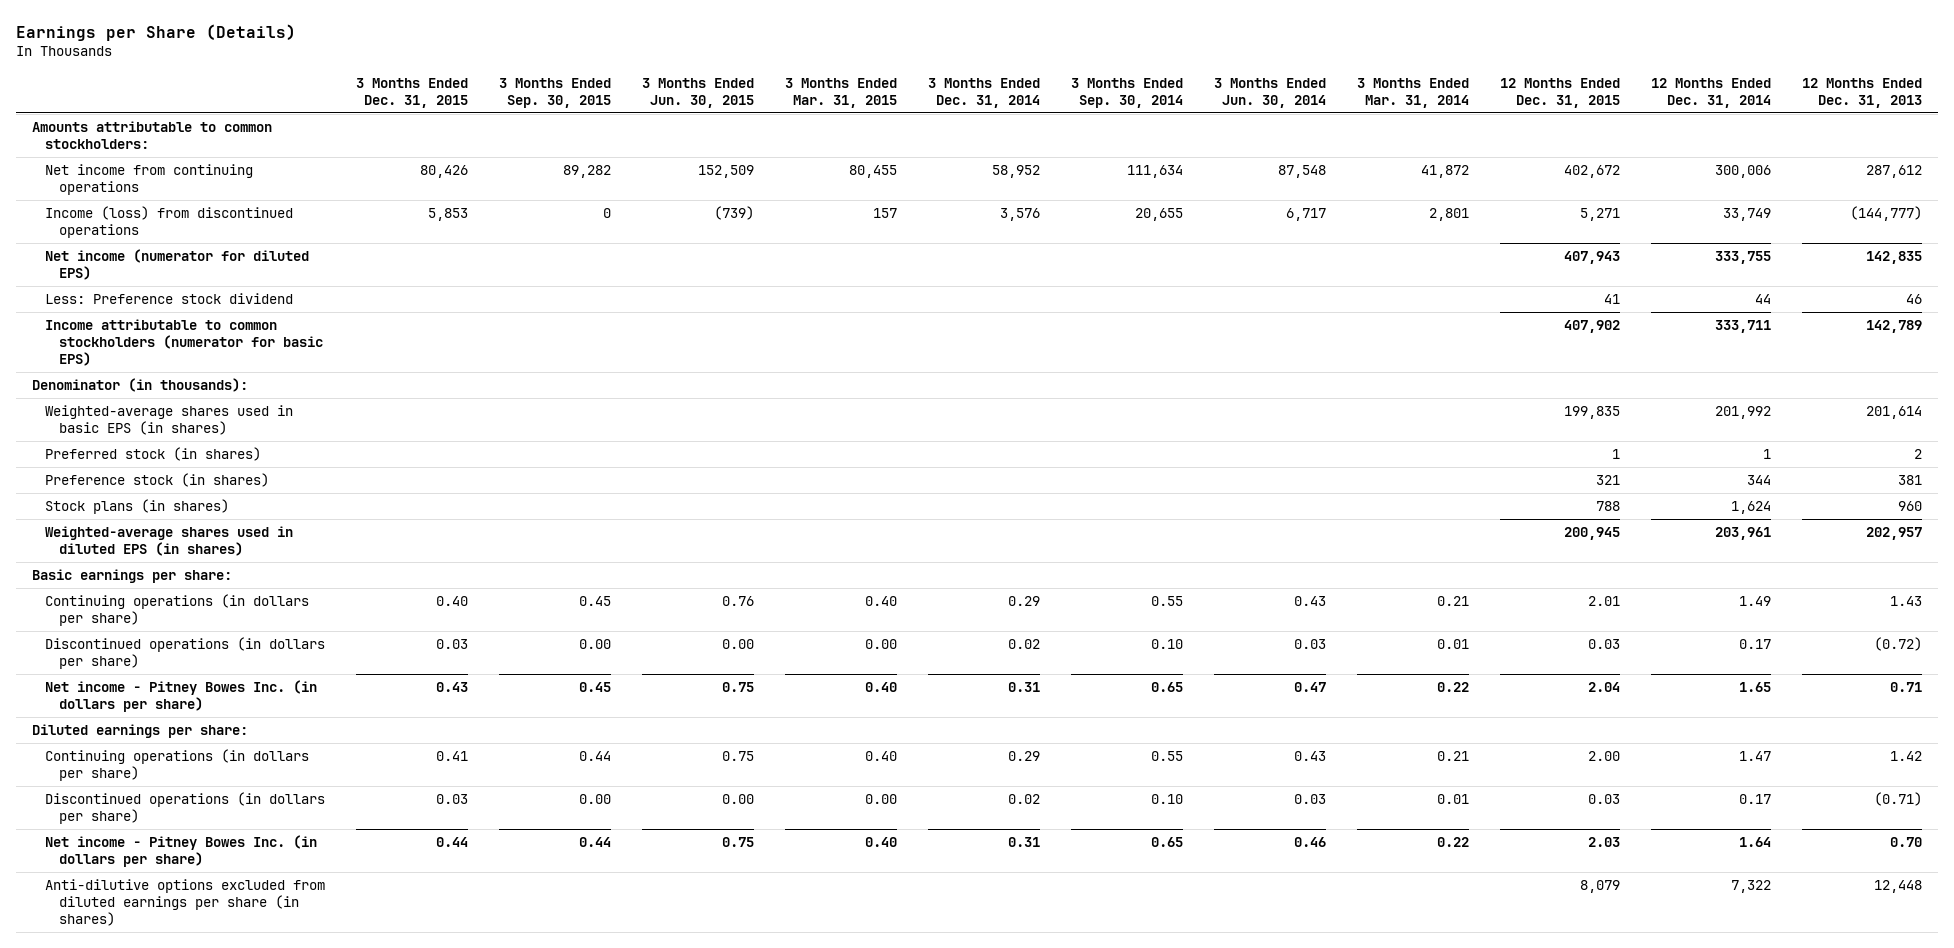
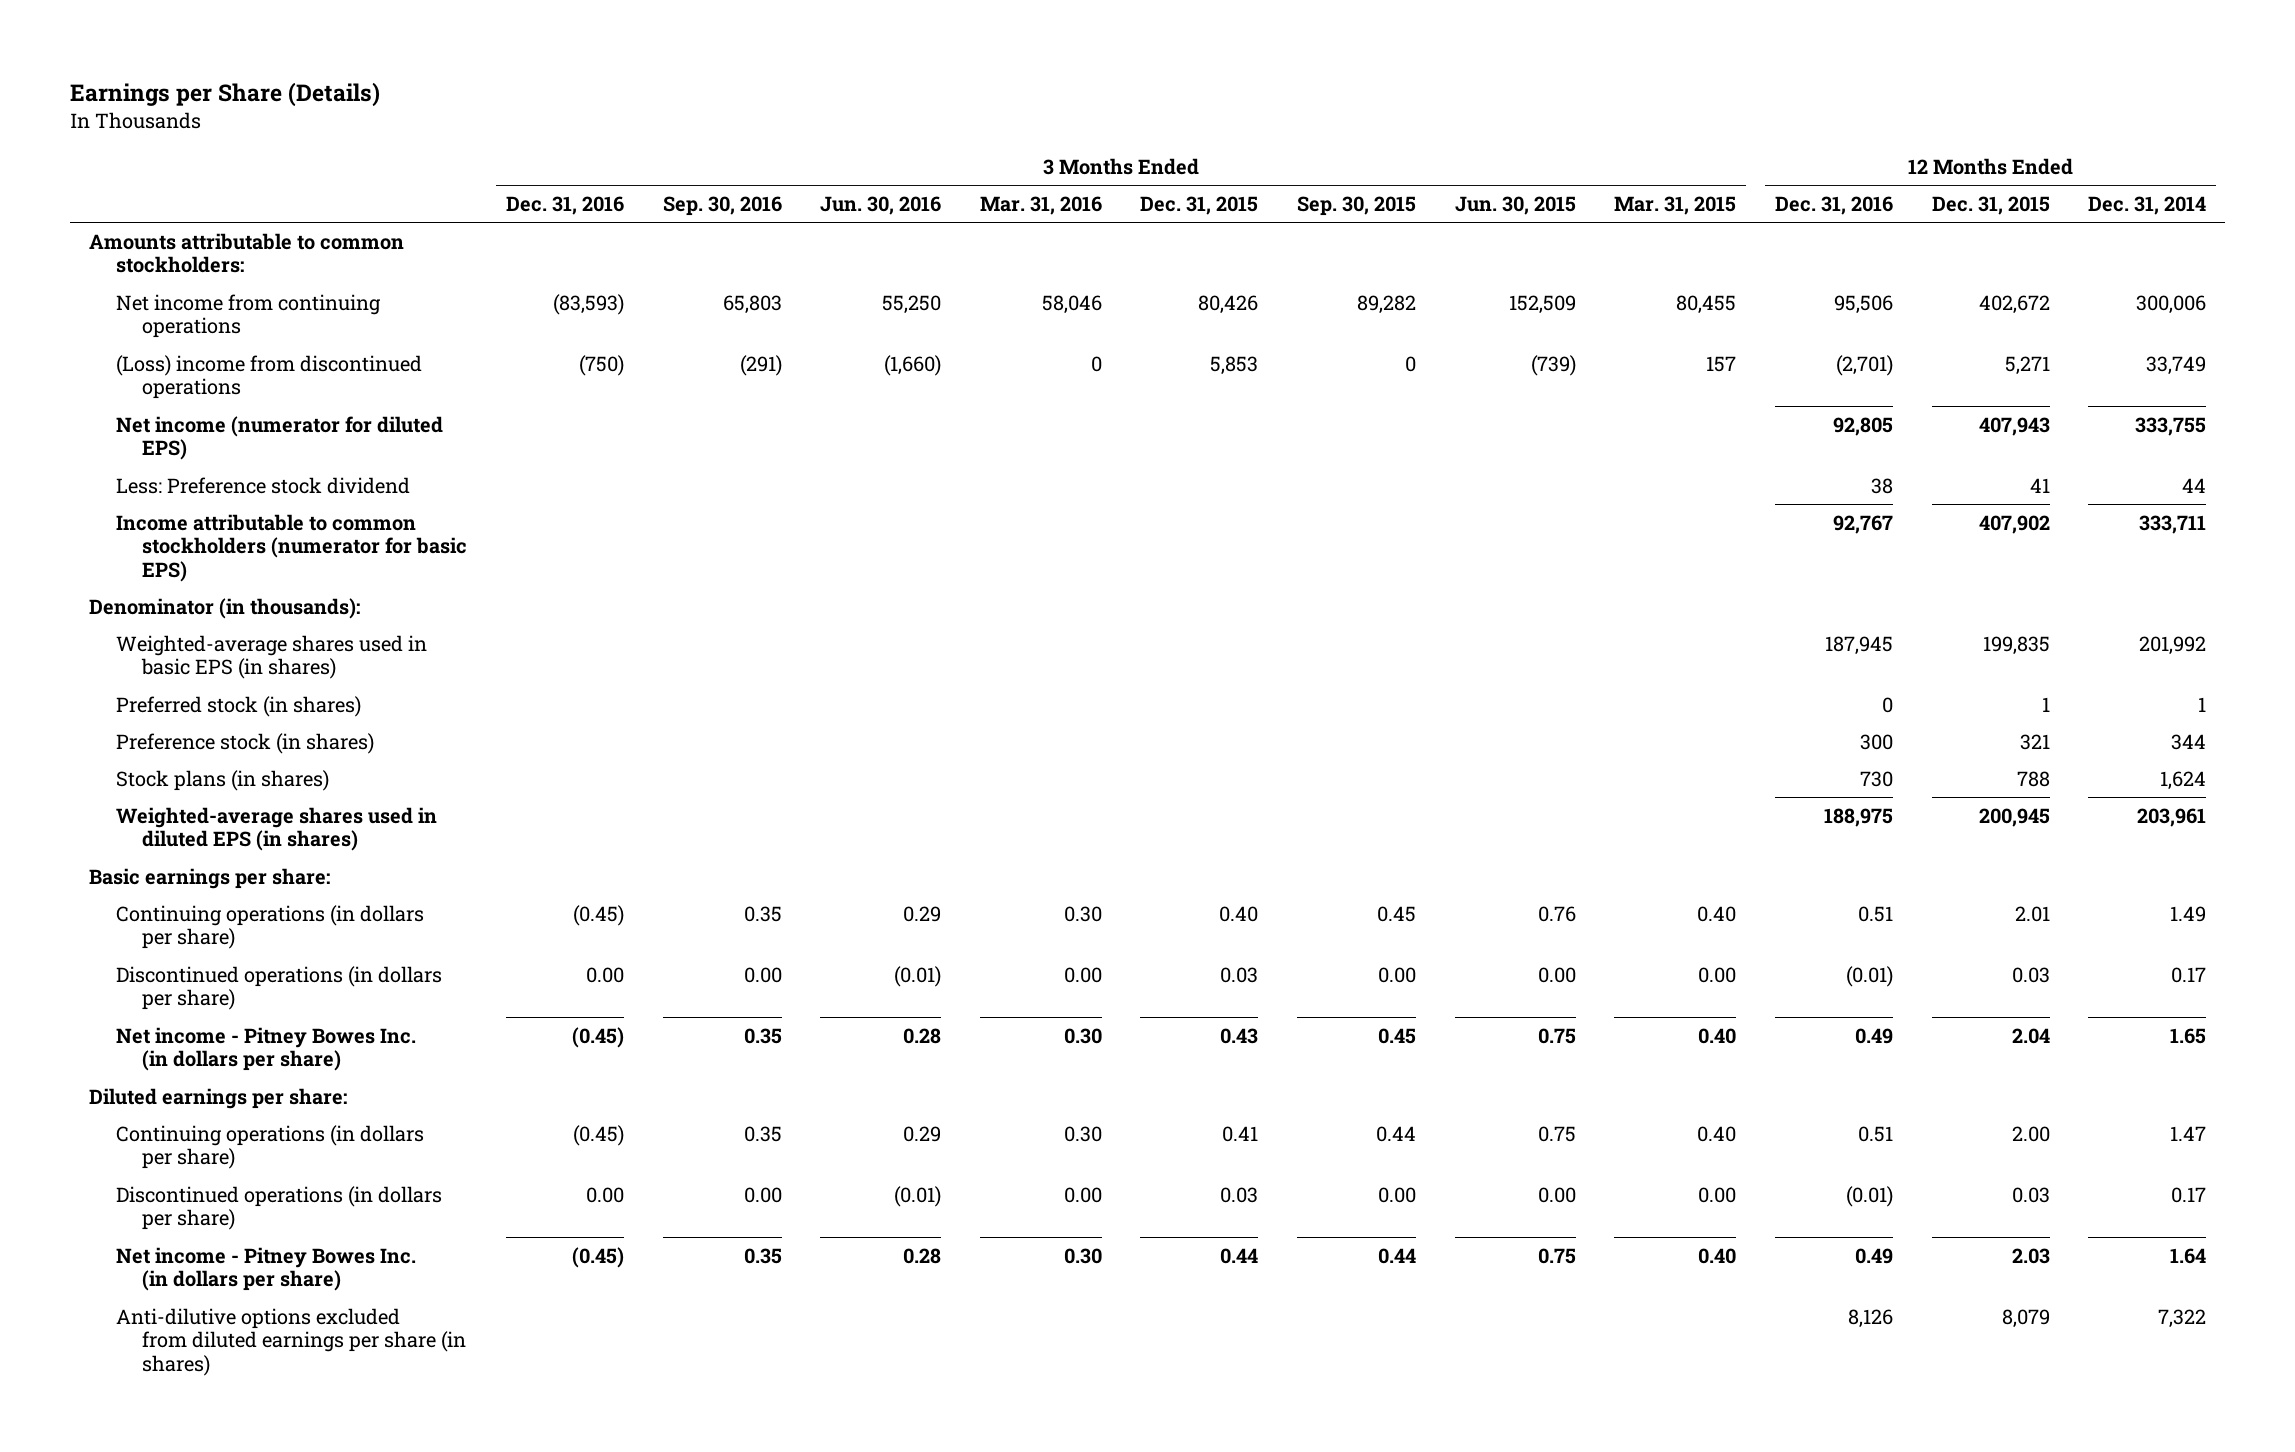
[928,77,1041,108] 3 Months Ended Dec. 31, 2014 -> none
[1071,77,1184,108] 3 Months Ended Sep. 30, 2014 -> none
[1214,77,1327,108] 3 Months Ended Jun. 30, 2014 -> none
[1357,77,1470,108] 3 Months Ended Mar. 31, 2014 -> none
[1802,77,1923,108] 12 Months Ended Dec. 31, 2013 -> none
none -> [505,195,624,215] Dec. 31, 2016
none -> [662,195,782,216] Sep. 30, 2016
none -> [820,195,942,215] Jun. 30, 2016
none -> [979,195,1102,215] Mar. 31, 2016
none -> [1774,195,1893,215] Dec. 31, 2016
[45,205,294,239] Income (loss) from discontinued operations -> [115,354,422,400] (Loss) income from discontinued operations

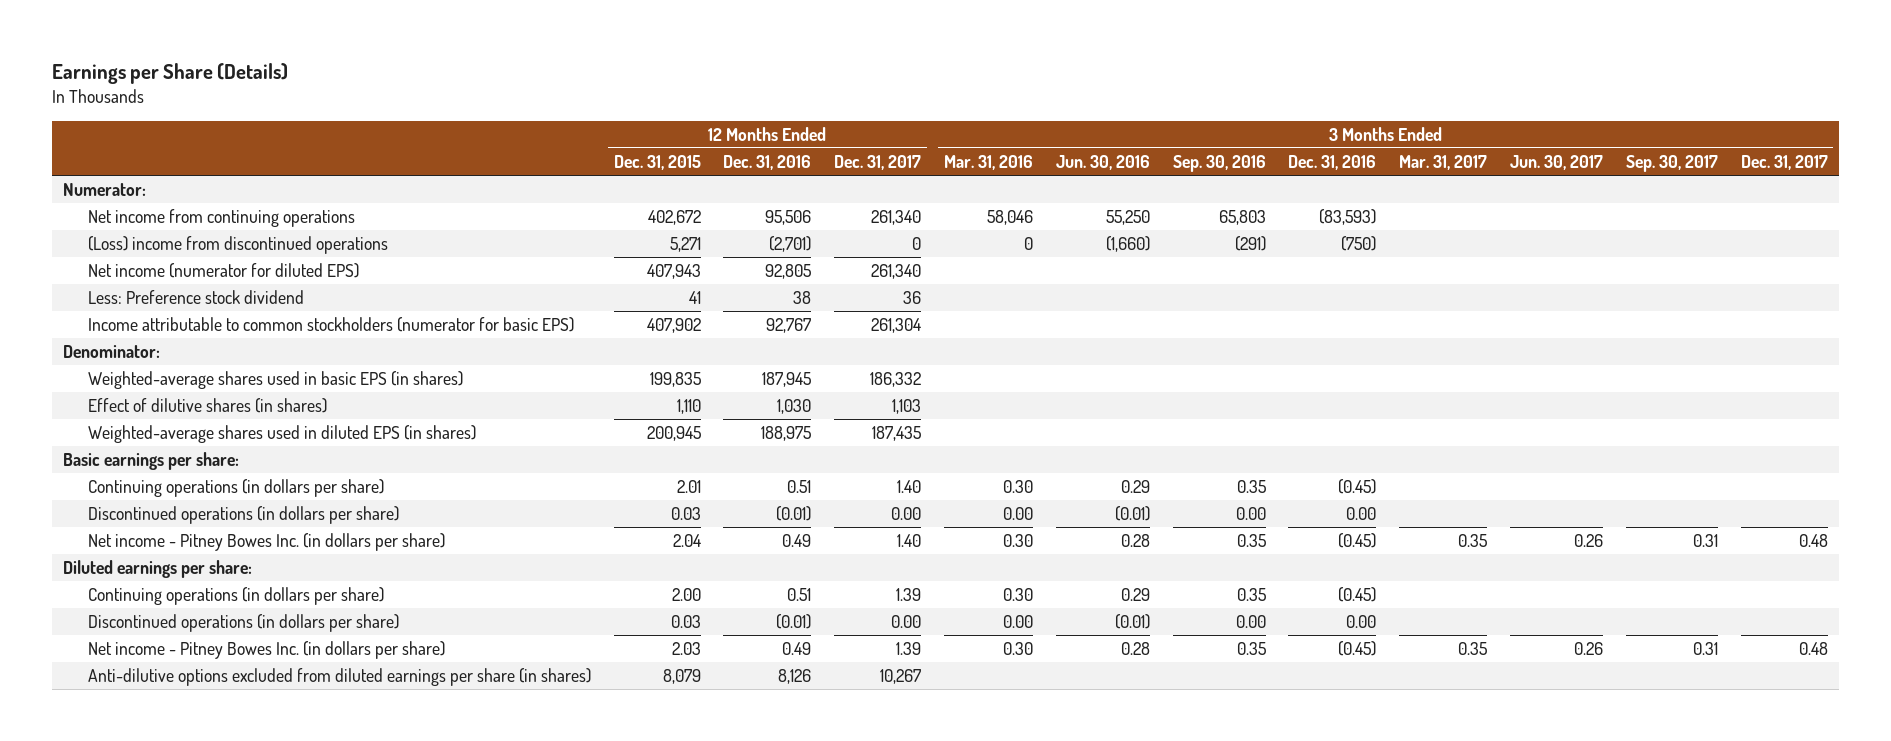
[1140,195,1259,215] Dec. 31, 2015 -> none
[1297,195,1417,216] Sep. 30, 2015 -> none
[1454,195,1576,215] Jun. 30, 2015 -> none
[1614,195,1737,215] Mar. 31, 2015 -> none
[2088,195,2207,215] Dec. 31, 2014 -> none
none -> [834,155,922,171] Dec. 31, 2017
none -> [1399,155,1488,171] Mar. 31, 2017
none -> [1510,155,1604,171] Jun. 30, 2017
none -> [1625,155,1718,173] Sep. 30, 2017
none -> [1740,155,1828,171] Dec. 31, 2017
[89,232,405,274] Amounts attributable to common stockholders: -> none
none -> [63,183,147,197] Numerator:
[89,597,361,619] Denominator (in thousands): -> [63,345,161,359] Denominator:
[115,695,361,717] Preferred stock (in shares) -> none
[115,732,374,754] Preference stock (in shares) -> none
[115,769,329,791] Stock plans (in shares) -> [87,398,327,414] Effect of dilutive shares (in shares)
[1859,770,1893,787] 730 -> [777,399,812,415] 1,030
[2016,770,2050,787] 788 -> [676,399,701,415] 1,110

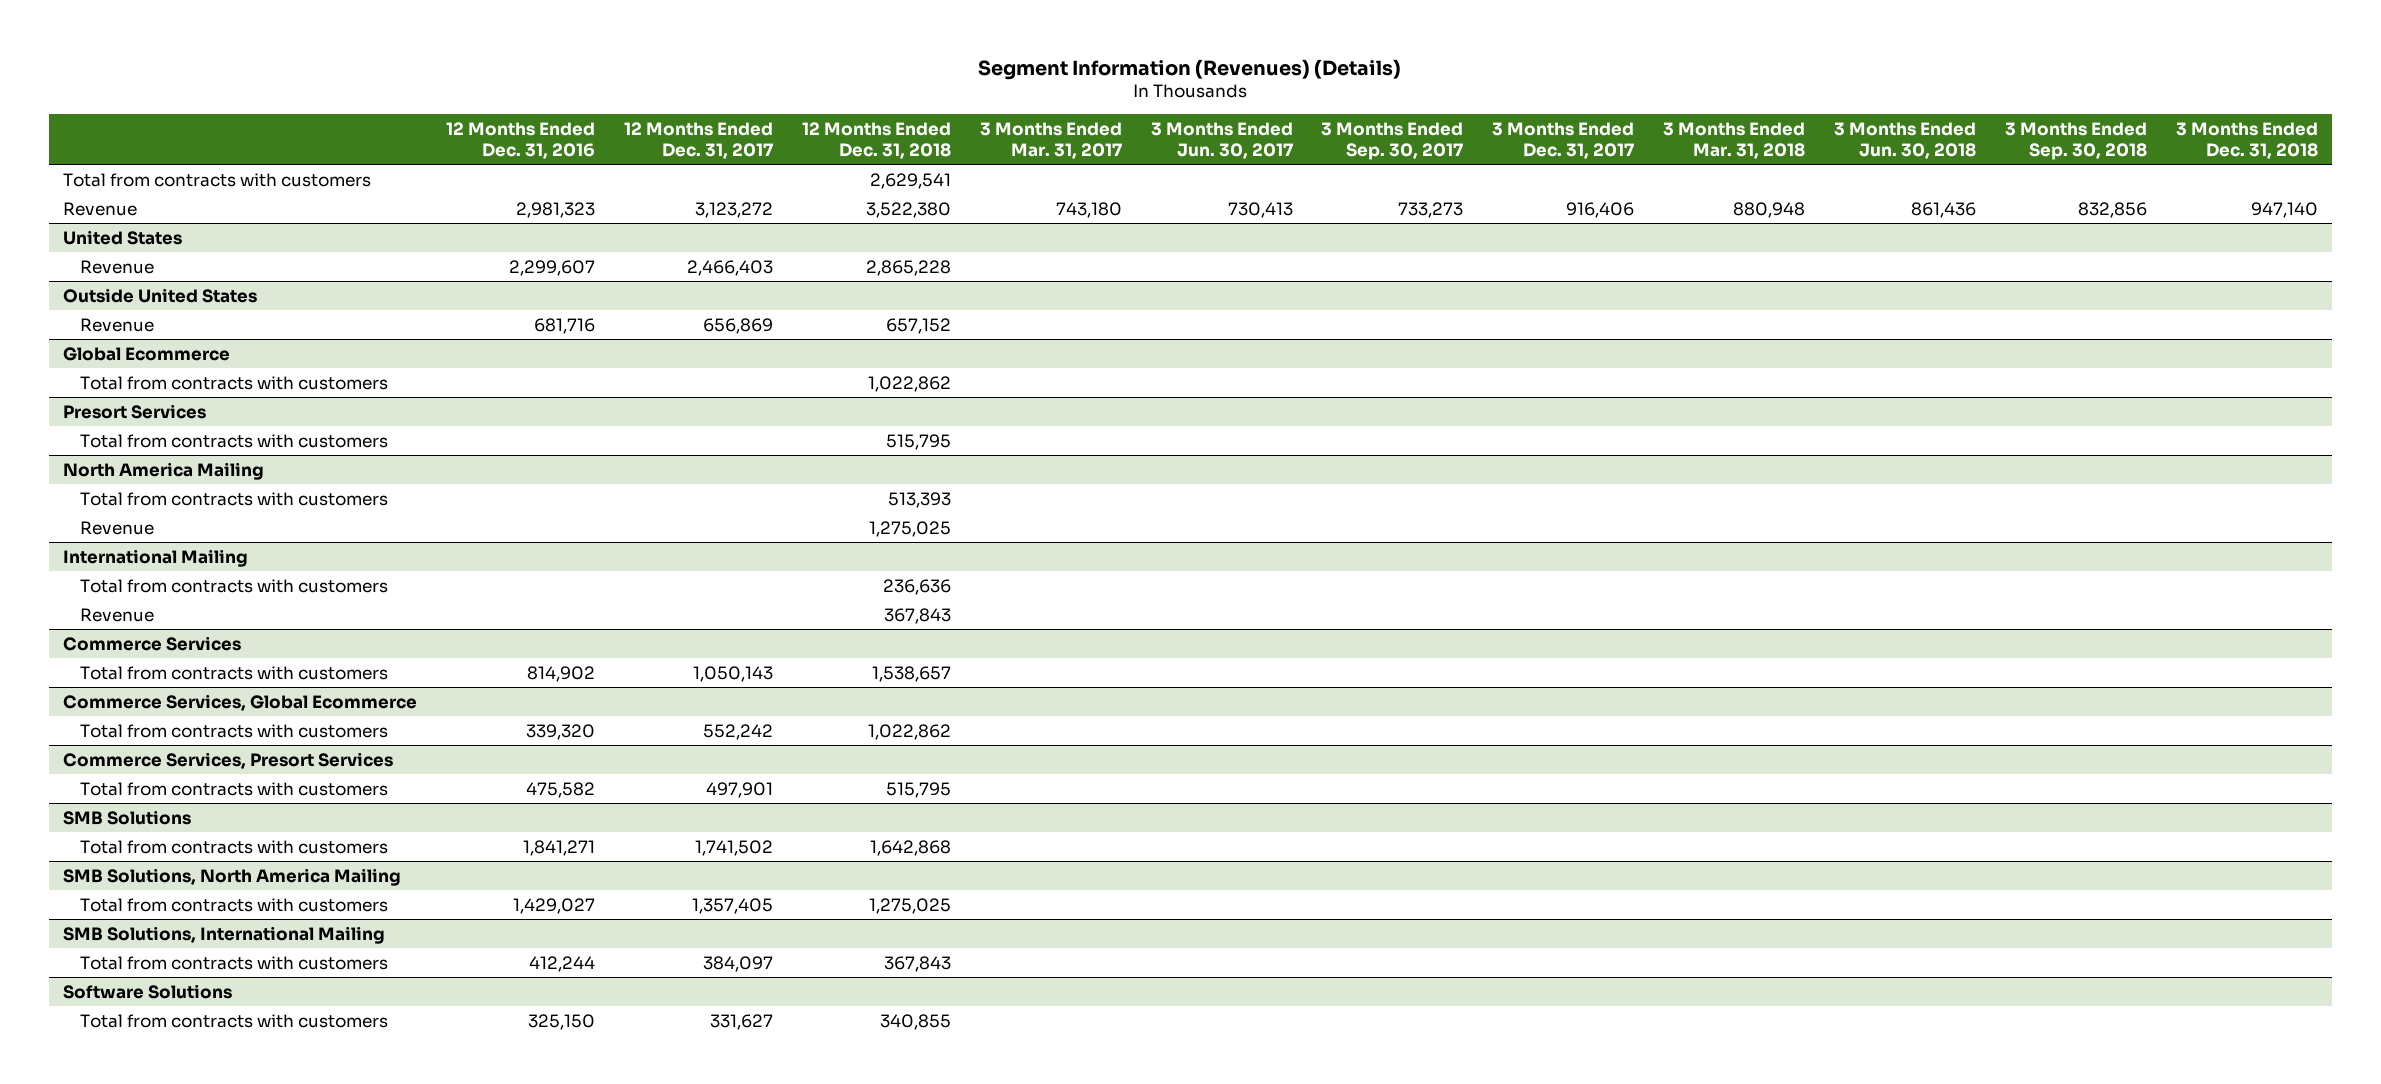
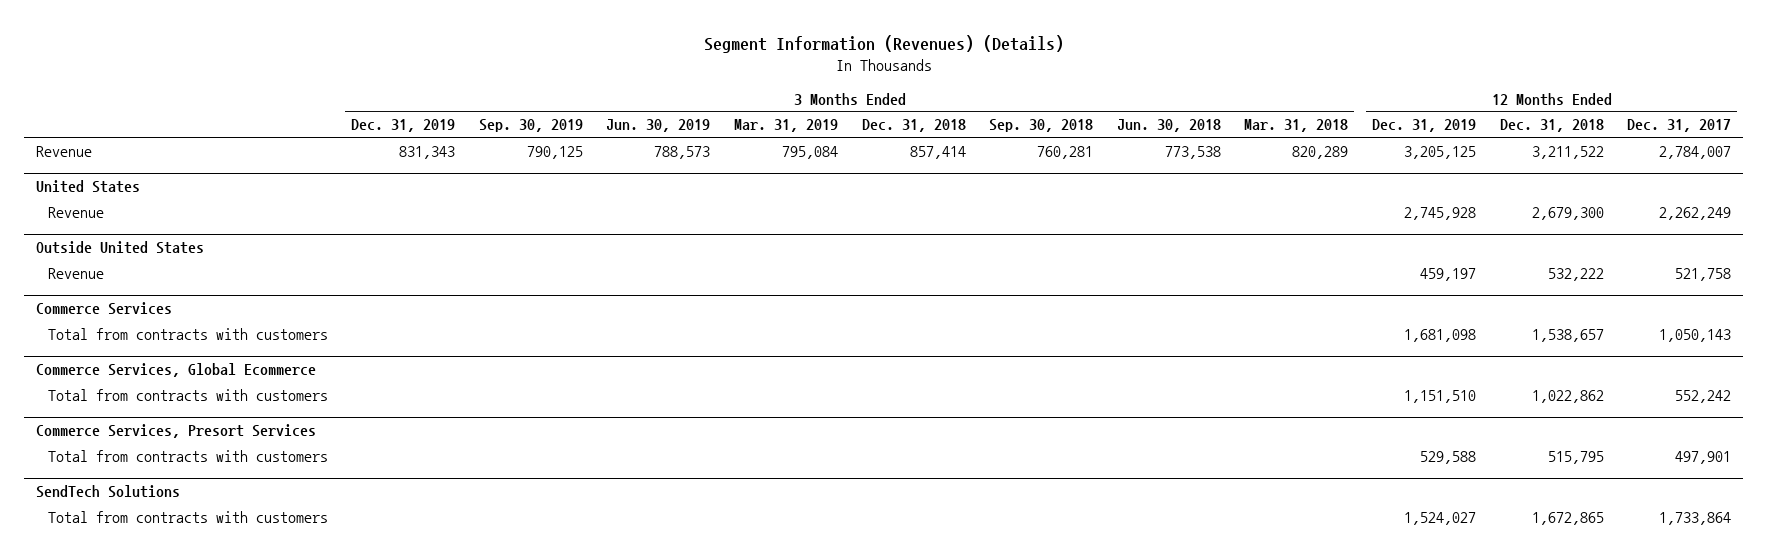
[446,121,596,159] 12 Months Ended Dec. 31, 2016 -> none
[979,121,1122,159] 3 Months Ended Mar. 31, 2017 -> none
[1150,121,1293,159] 3 Months Ended Jun. 30, 2017 -> none
[1321,121,1464,160] 3 Months Ended Sep. 30, 2017 -> none
[1492,121,1635,159] 3 Months Ended Dec. 31, 2017 -> none
none -> [351,119,456,133] Dec. 31, 2019
none -> [478,119,583,133] Sep. 30, 2019
none -> [606,119,711,133] Jun. 30, 2019
none -> [733,119,838,133] Mar. 31, 2019
none -> [1372,119,1477,133] Dec. 31, 2019
[63,172,372,187] Total from contracts with customers -> none
[694,201,773,218] 3,123,272 -> [1659,145,1732,159] 2,784,007
[865,201,951,218] 3,522,380 -> [1531,145,1604,159] 3,211,522
[1733,201,1806,218] 880,948 -> [1292,145,1349,159] 820,289
[1910,201,1976,218] 861,436 -> [1164,145,1221,159] 773,538
[2077,201,2147,218] 832,856 -> [1037,145,1094,159] 760,281
[2250,201,2318,218] 947,140 -> [909,145,966,159] 857,414
[686,259,773,276] 2,466,403 -> [1659,206,1732,220] 2,262,249
[865,259,951,276] 2,865,228 -> [1531,206,1604,220] 2,679,300
[63,346,231,361] Global Ecommerce -> none
[80,375,389,390] Total from contracts with customers -> none
[63,403,207,419] Presort Services -> none
[80,433,389,448] Total from contracts with customers -> none
[63,461,265,480] North America Mailing -> none
[80,491,389,506] Total from contracts with customers -> none
[80,520,155,535] Revenue -> none
[63,548,249,567] International Mailing -> none
[80,578,389,593] Total from contracts with customers -> none
[80,607,155,622] Revenue -> none
[702,317,773,334] 656,869 -> [1675,267,1732,281] 521,758
[885,317,951,334] 657,152 -> [1547,267,1604,281] 532,222
[63,867,402,886] SMB Solutions, North America Mailing -> none
[80,897,389,912] Total from contracts with customers -> none
[63,925,386,944] SMB Solutions, International Mailing -> none
[80,955,389,970] Total from contracts with customers -> none
[63,983,233,999] Software Solutions -> none
[80,1013,389,1028] Total from contracts with customers -> none
[63,809,192,825] SMB Solutions -> [36,485,181,499] SendTech Solutions
[694,839,773,856] 1,741,502 -> [1659,511,1732,525] 1,733,864
[869,839,951,856] 1,642,868 -> [1531,511,1604,525] 1,672,865

